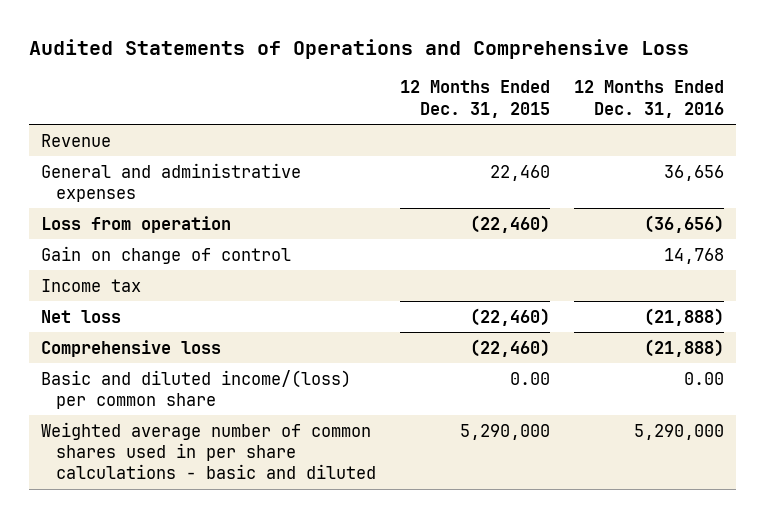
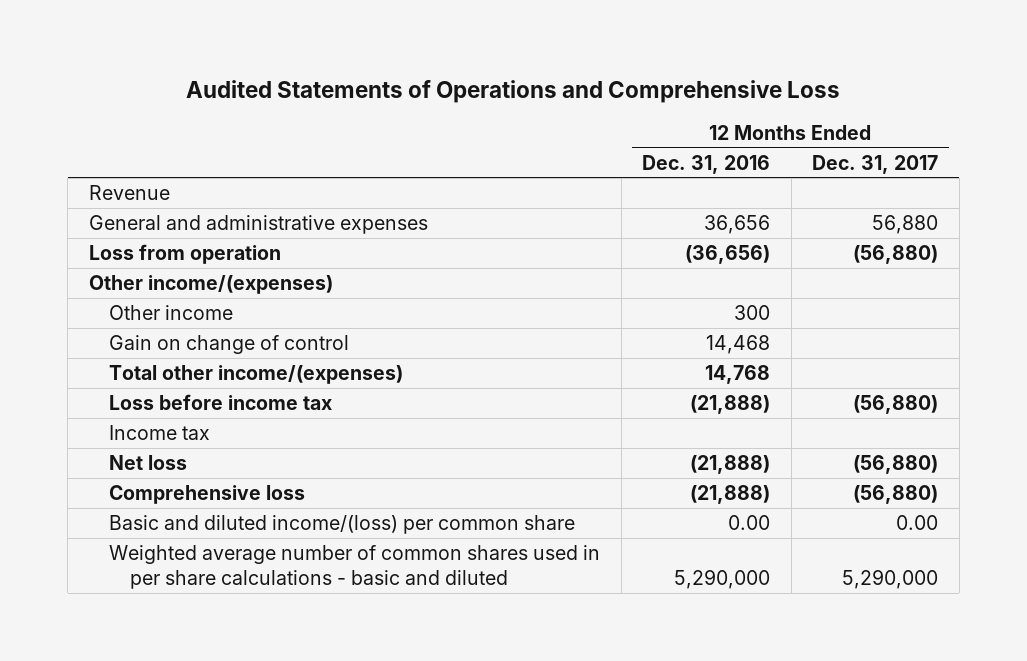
[399,80,550,118] 12 Months Ended Dec. 31, 2015 -> none
none -> [812,154,939,174] Dec. 31, 2017
none -> [88,275,333,295] Other income/(expenses)
none -> [109,305,234,321] Other income
[663,247,724,264] 14,768 -> [706,335,771,355] 14,468
none -> [109,365,404,385] Total other income/(expenses)
none -> [109,394,333,411] Loss before income tax

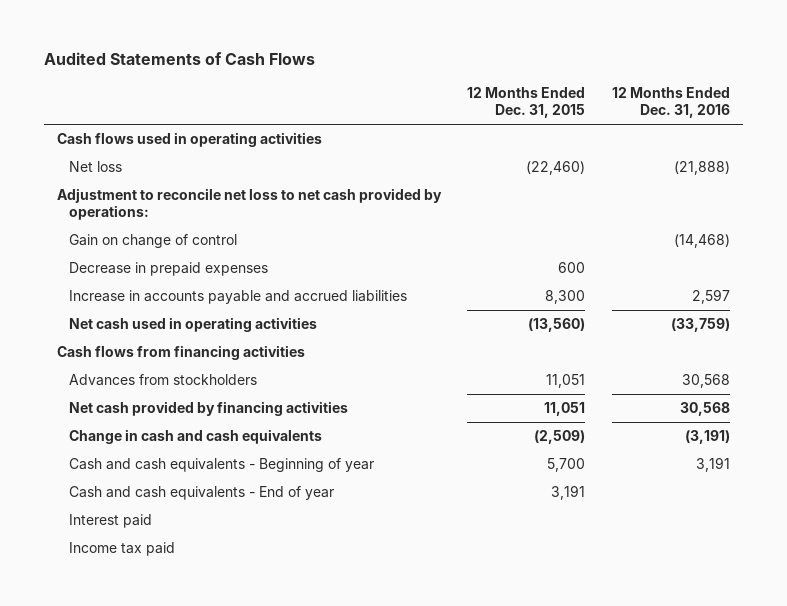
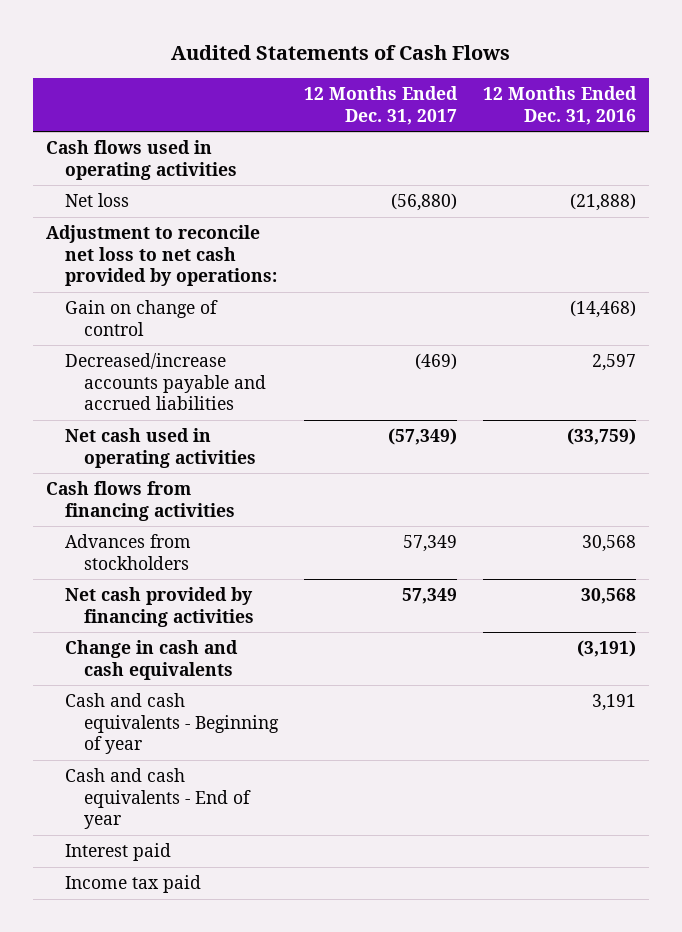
[467,86,586,119] 12 Months Ended Dec. 31, 2015 -> none
none -> [304,86,459,125] 12 Months Ended Dec. 31, 2017
[68,261,268,276] Decrease in prepaid expenses -> none
[68,289,407,304] Increase in accounts payable and accrued liabilities -> [65,353,267,411] Decreased/increase accounts payable and accrued liabilities

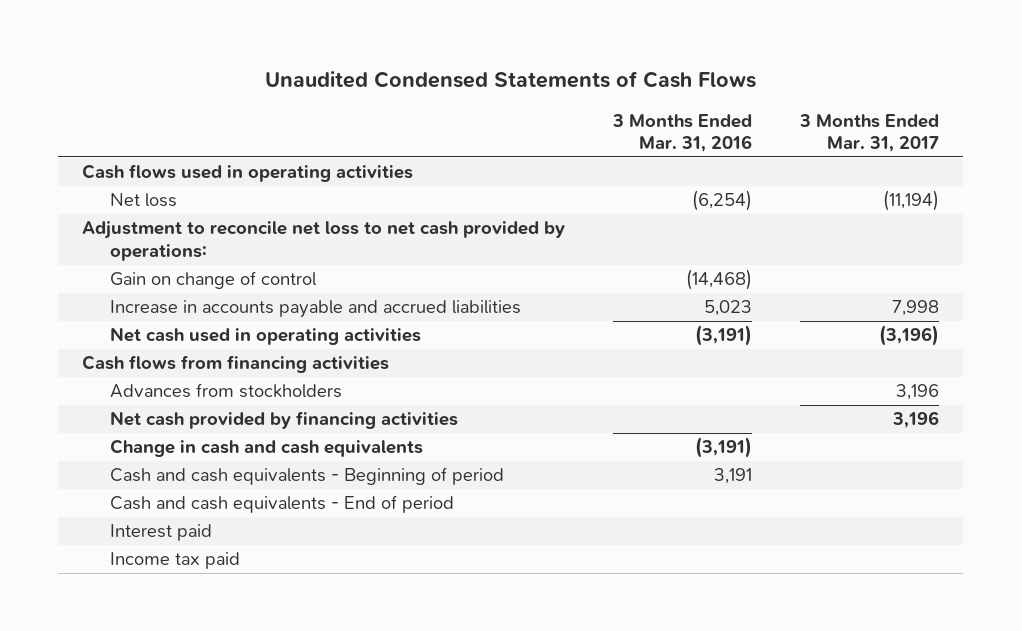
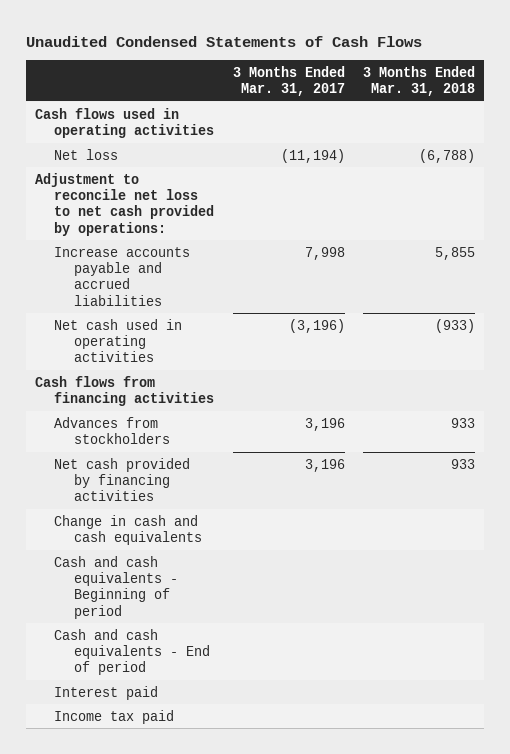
[612,113,753,153] 3 Months Ended Mar. 31, 2016 -> none
none -> [362,65,475,96] 3 Months Ended Mar. 31, 2018
[109,271,316,290] Gain on change of control -> none
[109,300,521,319] Increase in accounts payable and accrued liabilities -> [54,246,191,306] Increase accounts payable and accrued liabilities

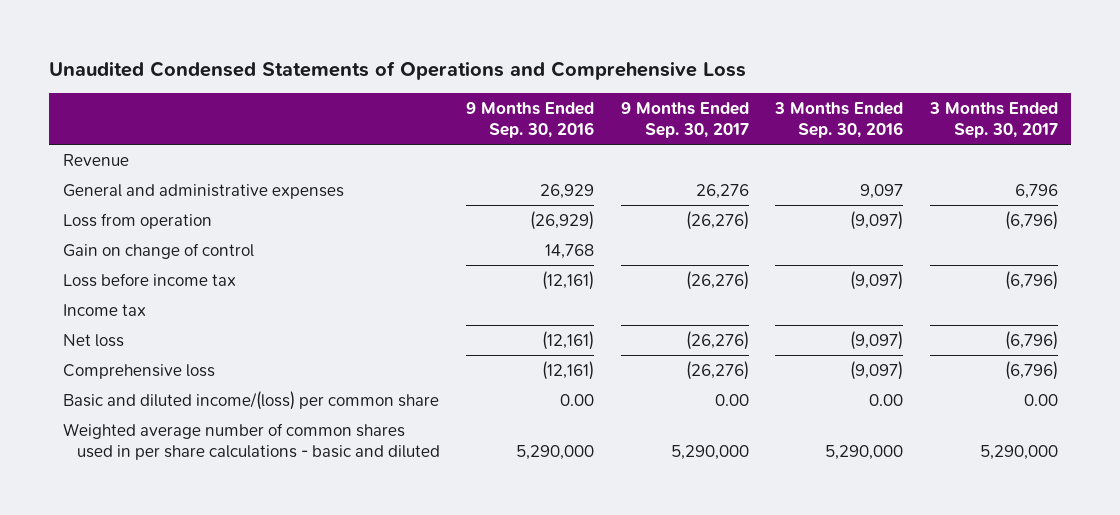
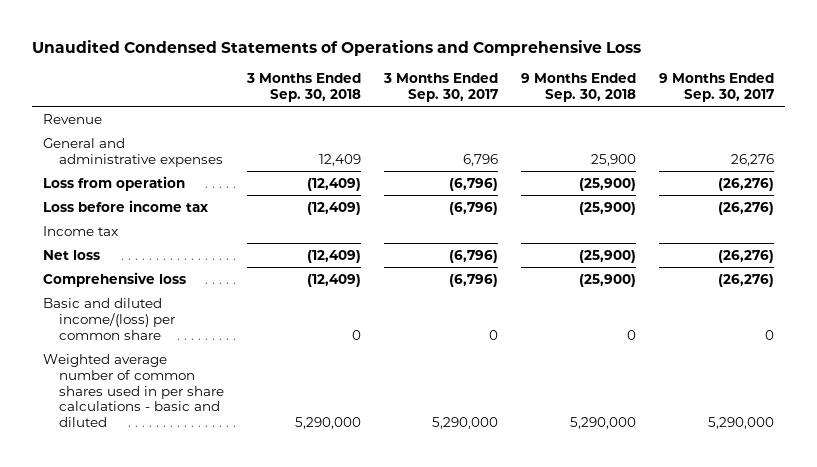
[466,102,595,138] 9 Months Ended Sep. 30, 2016 -> none
[774,102,904,138] 3 Months Ended Sep. 30, 2016 -> none
none -> [246,72,362,102] 3 Months Ended Sep. 30, 2018
none -> [521,72,637,102] 9 Months Ended Sep. 30, 2018
[62,242,254,259] Gain on change of control -> none
[714,393,749,406] 0.00 -> [764,329,774,340] 0
[1023,393,1058,406] 0.00 -> [489,329,499,340] 0

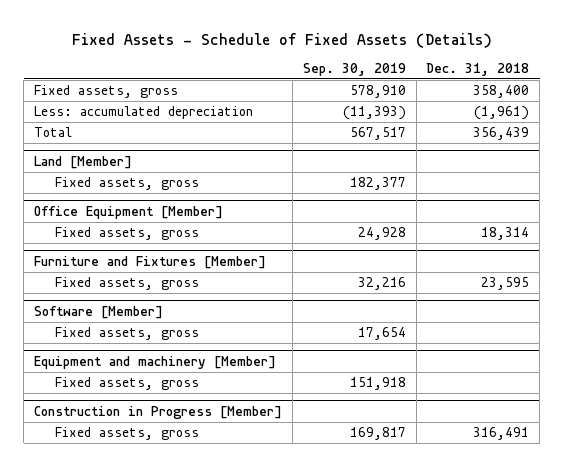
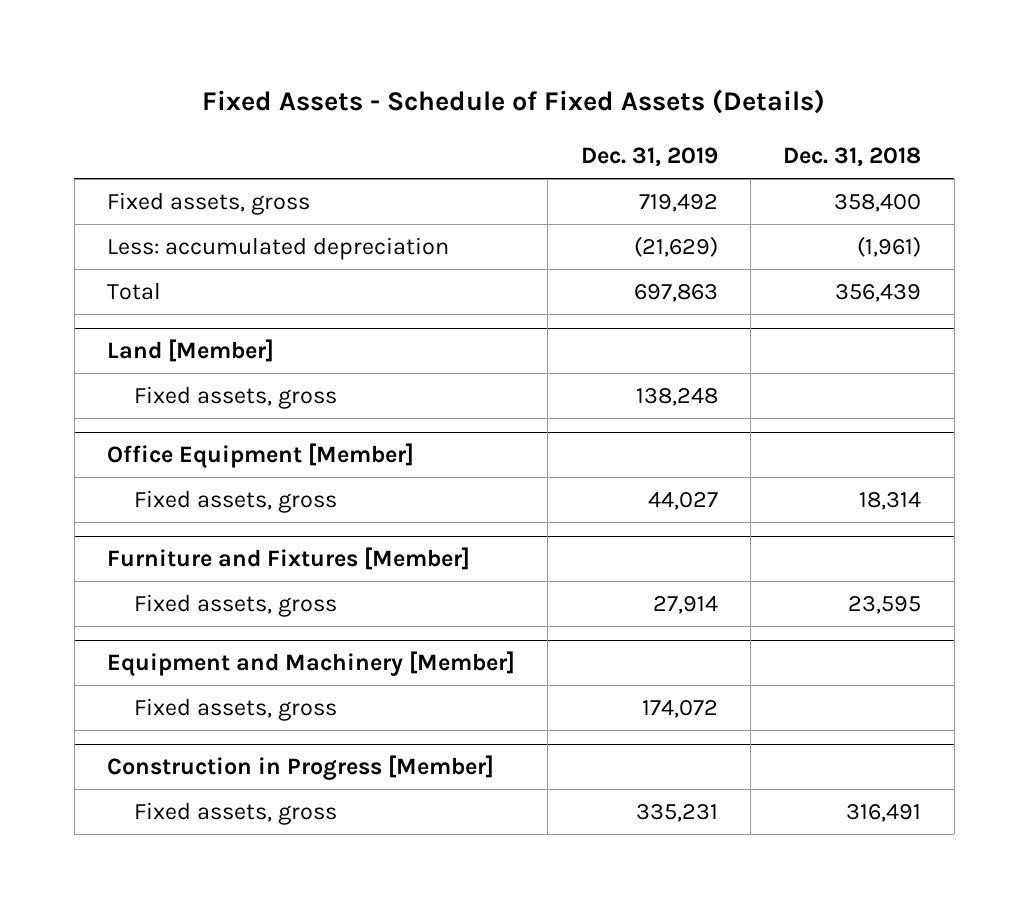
[302,63,406,77] Sep. 30, 2019 -> none
none -> [580,147,718,168] Dec. 31, 2019
[34,305,164,319] Software [Member] -> none
[54,327,199,341] Fixed assets, gross -> none
[34,355,277,369] Equipment and machinery [Member] -> [106,650,515,676] Equipment and Machinery [Member]

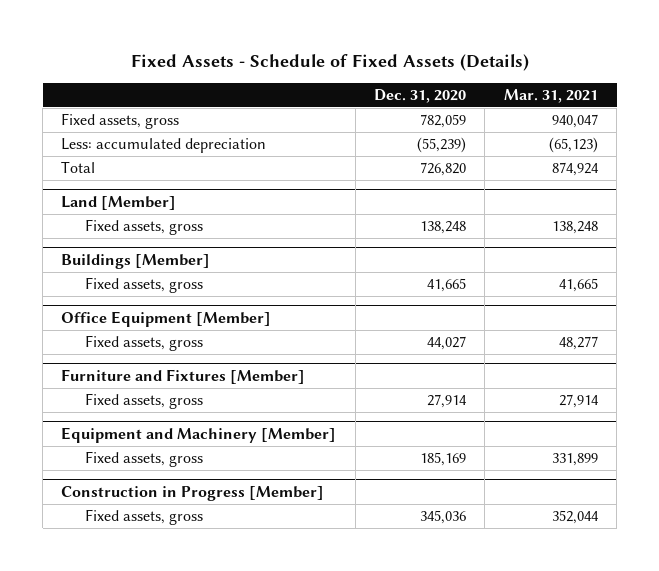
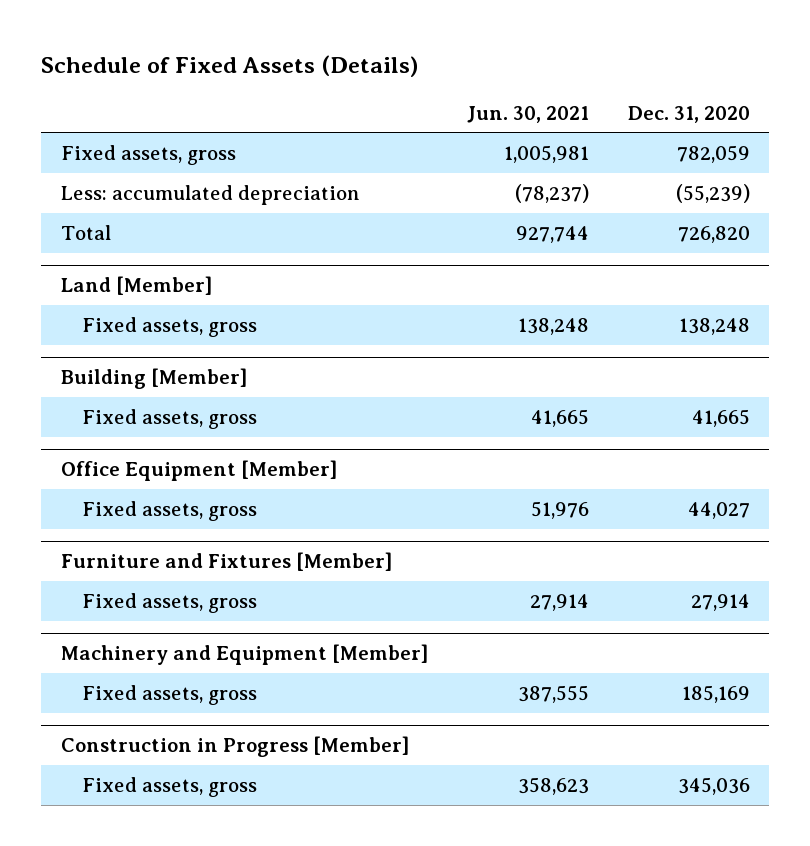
[130,54,529,72] Fixed Assets - Schedule of Fixed Assets (Details) -> [41,54,419,77] Schedule of Fixed Assets (Details)
[503,89,598,104] Mar. 31, 2021 -> none
none -> [466,105,589,123] Jun. 30, 2021
[61,253,211,269] Buildings [Member] -> [60,368,247,390] Building [Member]
[61,426,337,443] Equipment and Machinery [Member] -> [60,644,428,666] Machinery and Equipment [Member]

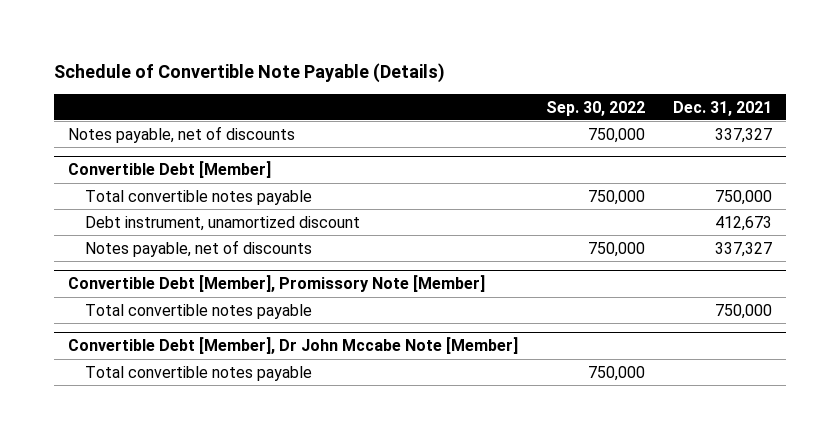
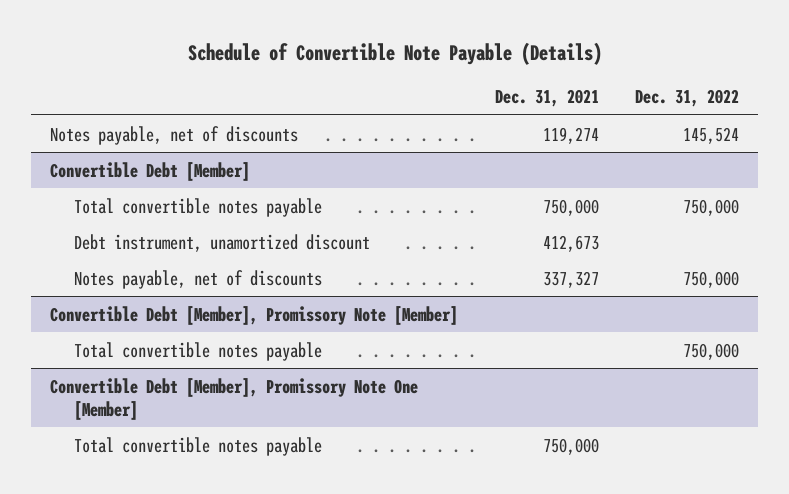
[545,100,645,116] Sep. 30, 2022 -> none
none -> [635,88,740,107] Dec. 31, 2022
[715,127,773,143] 337,327 -> [542,126,599,144] 119,274
[84,303,312,319] Total convertible notes payable -> none
[67,337,518,355] Convertible Debt [Member], Dr John Mccabe Note [Member] -> none
none -> [49,377,418,420] Convertible Debt [Member], Promissory Note One [Member]
none -> [74,436,323,456] Total convertible notes payable

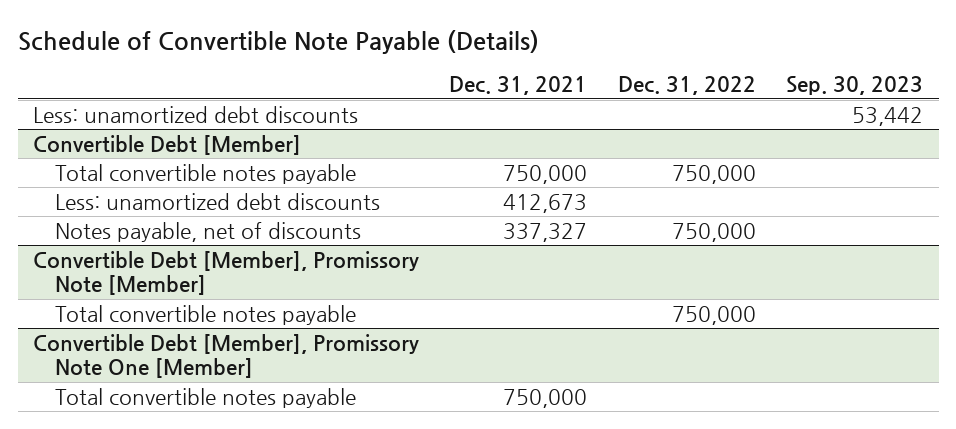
none -> [786,76,924,96] Sep. 30, 2023
[49,125,298,145] Notes payable, net of discounts -> none
none -> [32,105,358,123] Less: unamortized debt discounts
[74,233,371,252] Debt instrument, unamortized discount -> [55,192,381,210] Less: unamortized debt discounts

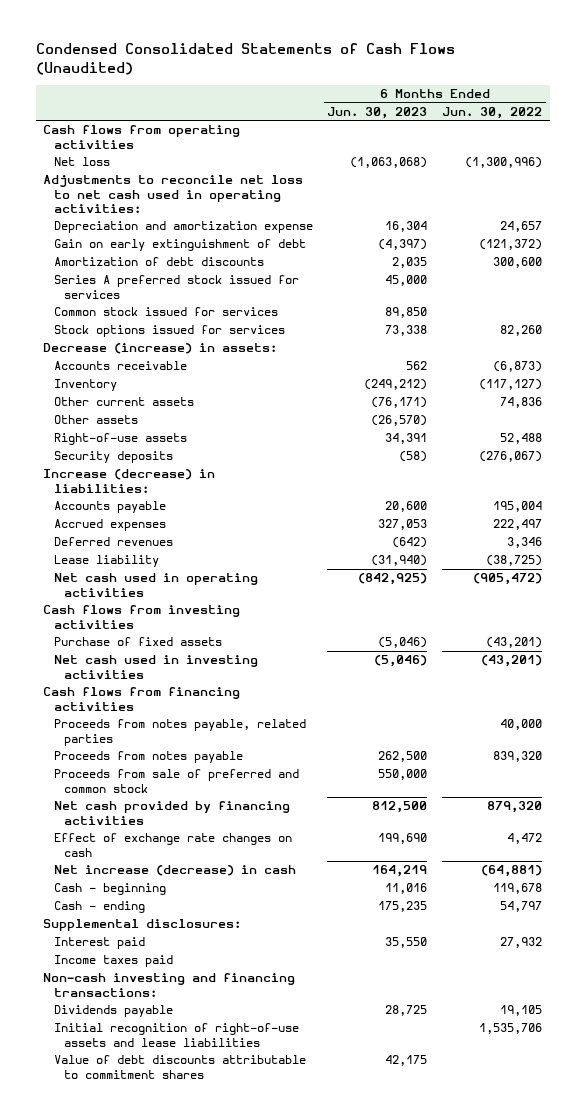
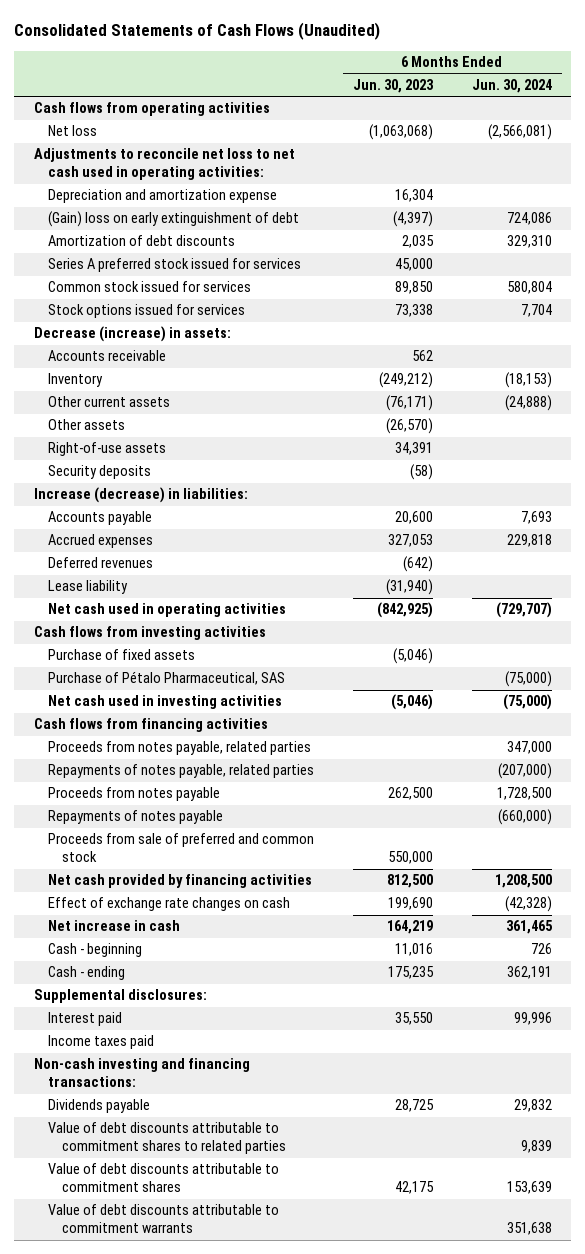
[36,43,456,75] Condensed Consolidated Statements of Cash Flows (Unaudited) -> [14,22,381,41] Consolidated Statements of Cash Flows (Unaudited)
[442,106,543,119] Jun. 30, 2022 -> none
none -> [471,78,552,93] Jun. 30, 2024
[53,239,306,252] Gain on early extinguishment of debt -> [47,211,299,228] (Gain) loss on early extinguishment of debt
none -> [47,671,285,686] Purchase of Pétalo Pharmaceutical, SAS
none -> [47,764,314,779] Repayments of notes payable, related parties
none -> [47,810,223,825] Repayments of notes payable
[53,865,296,877] Net increase (decrease) in cash -> [47,920,180,932] Net increase in cash
[53,1023,299,1047] Initial recognition of right-of-use assets and lease liabilities -> none
none -> [47,1122,286,1155] Value of debt discounts attributable to commitment shares to related parties
none -> [47,1204,279,1234] Value of debt discounts attributable to commitment warrants

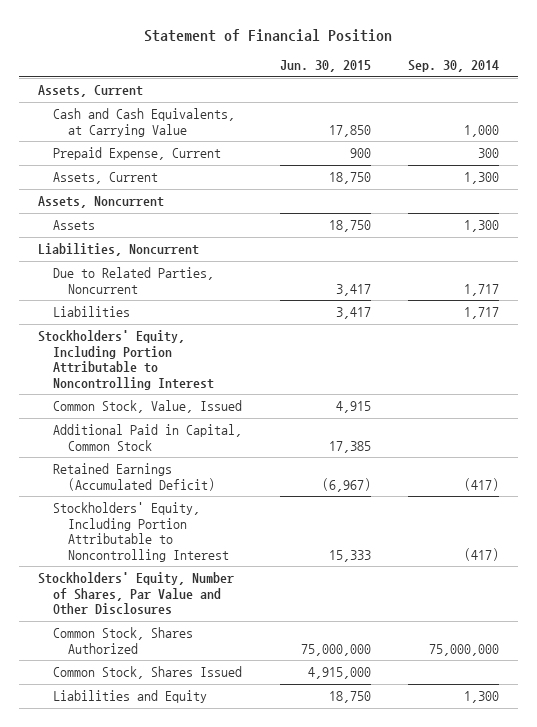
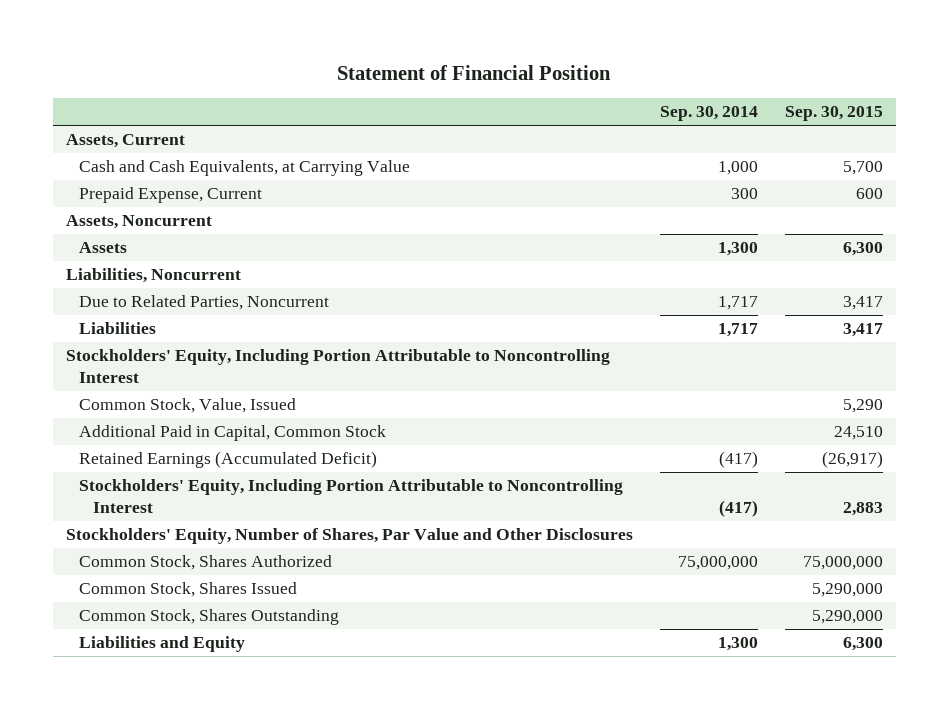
[279,60,371,73] Jun. 30, 2015 -> none
none -> [784,106,883,122] Sep. 30, 2015
[53,172,159,185] Assets, Current -> none
none -> [79,609,340,626] Common Stock, Shares Outstanding

